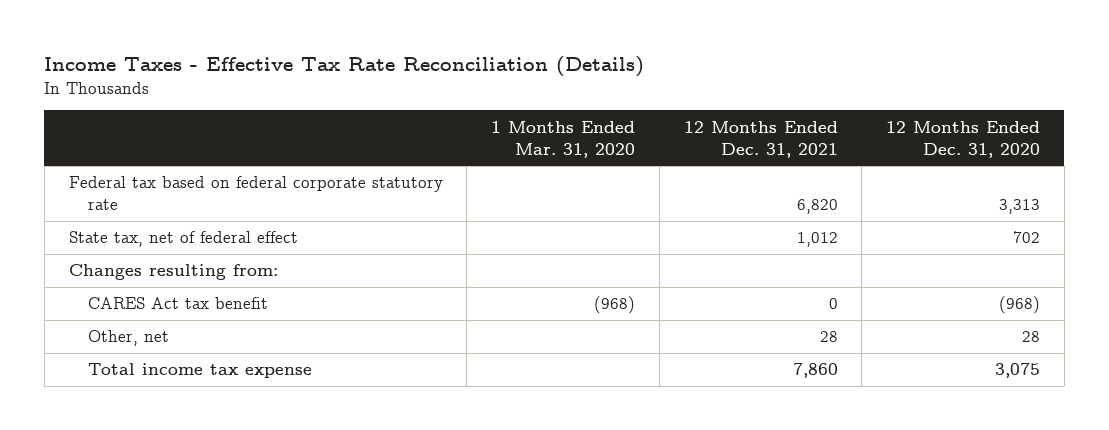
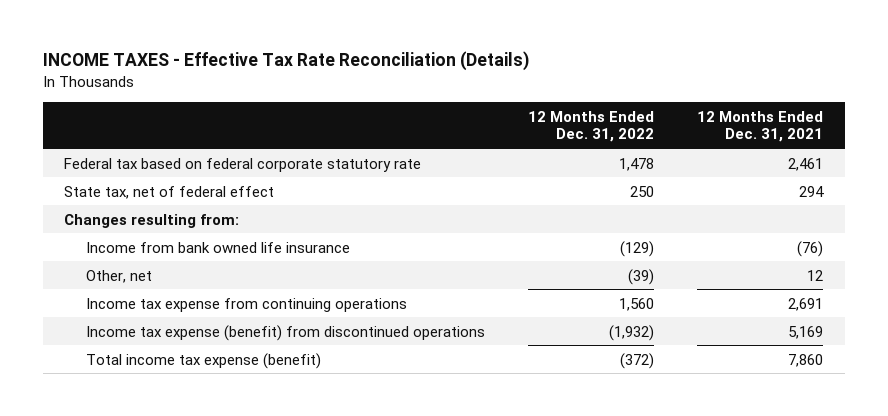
[44,55,645,77] Income Taxes - Effective Tax Rate Reconciliation (Details) -> [42,51,529,72] INCOME TAXES - Effective Tax Rate Reconciliation (Details)
[491,120,636,158] 1 Months Ended Mar. 31, 2020 -> none
[886,120,1041,158] 12 Months Ended Dec. 31, 2020 -> none
none -> [528,110,655,143] 12 Months Ended Dec. 31, 2022
[796,199,838,215] 6,820 -> [788,157,824,171] 2,461
[796,232,838,248] 1,012 -> [799,185,825,197] 294
[87,297,268,310] CARES Act tax benefit -> none
none -> [85,241,350,253] Income from bank owned life insurance
[819,331,838,343] 28 -> [807,269,824,281] 12
[87,363,312,379] Total income tax expense -> [85,297,407,312] Income tax expense from continuing operations
[792,363,838,379] 7,860 -> [788,297,824,311] 2,691
none -> [85,324,485,341] Income tax expense (benefit) from discontinued operations
none -> [85,352,321,369] Total income tax expense (benefit)

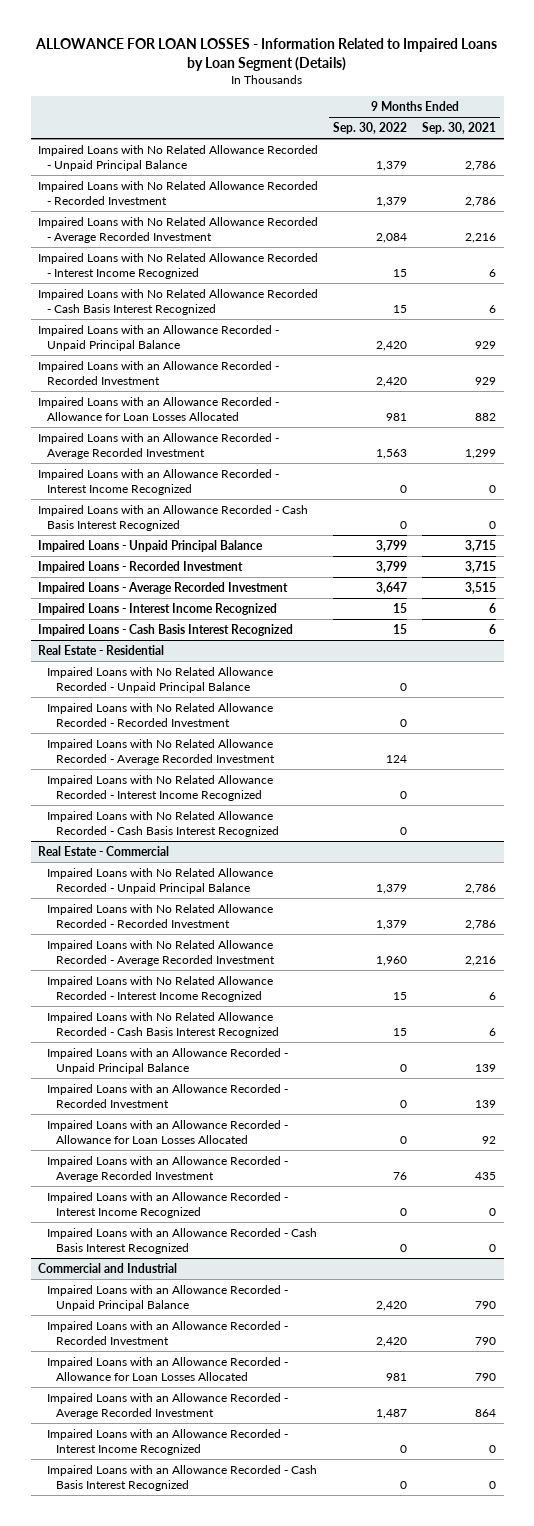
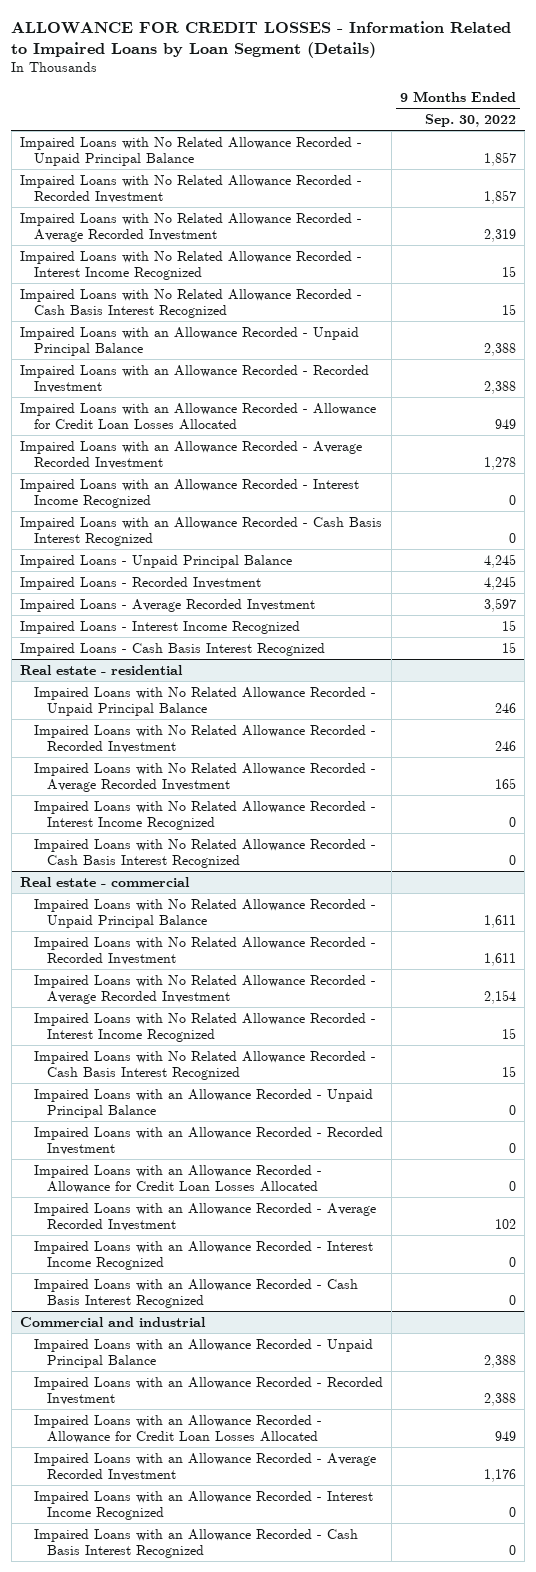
[35,38,498,71] ALLOWANCE FOR LOAN LOSSES - Information Related to Impaired Loans by Loan Segment (Details) -> [11,20,512,58] ALLOWANCE FOR CREDIT LOSSES - Information Related to Impaired Loans by Loan Segment (Details)
[422,122,497,135] Sep. 30, 2021 -> none
[376,160,408,171] 1,379 -> [484,151,517,166] 1,857
[376,196,408,207] 1,379 -> [484,189,517,204] 1,857
[376,232,408,243] 2,084 -> [484,228,517,242] 2,319
[376,340,408,351] 2,420 -> [484,342,517,356] 2,388
[376,376,408,387] 2,420 -> [484,380,517,394] 2,388
[38,396,280,421] Impaired Loans with an Allowance Recorded - Allowance for Loan Losses Allocated -> [20,402,377,430] Impaired Loans with an Allowance Recorded - Allowance for Credit Loan Losses Allocated
[386,412,408,421] 981 -> [495,418,517,429] 949
[376,448,408,459] 1,563 -> [484,456,517,470] 1,278
[376,539,408,552] 3,799 -> [484,553,517,568] 4,245
[376,560,408,573] 3,799 -> [484,575,517,590] 4,245
[376,581,408,594] 3,647 -> [484,597,517,612] 3,597
[38,644,165,655] Real Estate - Residential -> [20,664,184,675] Real estate - residential
[400,682,408,691] 0 -> [495,702,517,713] 246
[400,718,408,727] 0 -> [495,740,517,751] 246
[386,754,408,763] 124 -> [495,777,517,789] 165
[38,845,170,856] Real Estate - Commercial -> [20,876,191,887] Real estate - commercial
[376,883,408,894] 1,379 -> [484,914,517,928] 1,611
[376,919,408,930] 1,379 -> [484,952,517,966] 1,611
[376,955,408,966] 1,960 -> [484,989,517,1004] 2,154
[47,1119,289,1144] Impaired Loans with an Allowance Recorded - Allowance for Loan Losses Allocated -> [33,1164,322,1193] Impaired Loans with an Allowance Recorded - Allowance for Credit Loan Losses Allocated
[393,1171,408,1180] 76 -> [495,1218,517,1229] 102
[38,1262,178,1273] Commercial and Industrial -> [20,1316,207,1327] Commercial and industrial
[376,1300,408,1311] 2,420 -> [484,1354,517,1368] 2,388
[376,1336,408,1347] 2,420 -> [484,1392,517,1406] 2,388
[47,1356,289,1381] Impaired Loans with an Allowance Recorded - Allowance for Loan Losses Allocated -> [33,1414,322,1443] Impaired Loans with an Allowance Recorded - Allowance for Credit Loan Losses Allocated
[386,1372,408,1381] 981 -> [495,1430,517,1441] 949
[376,1408,408,1419] 1,487 -> [484,1468,517,1482] 1,176

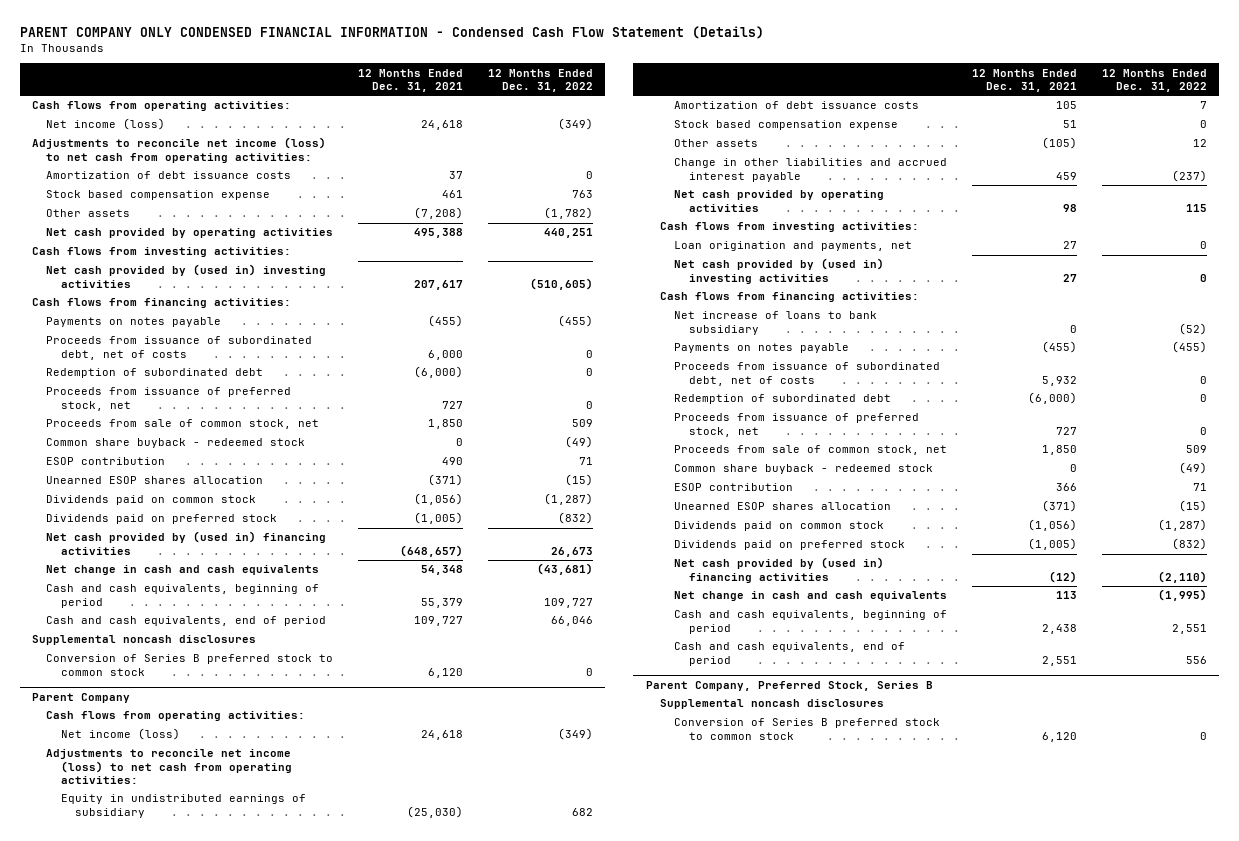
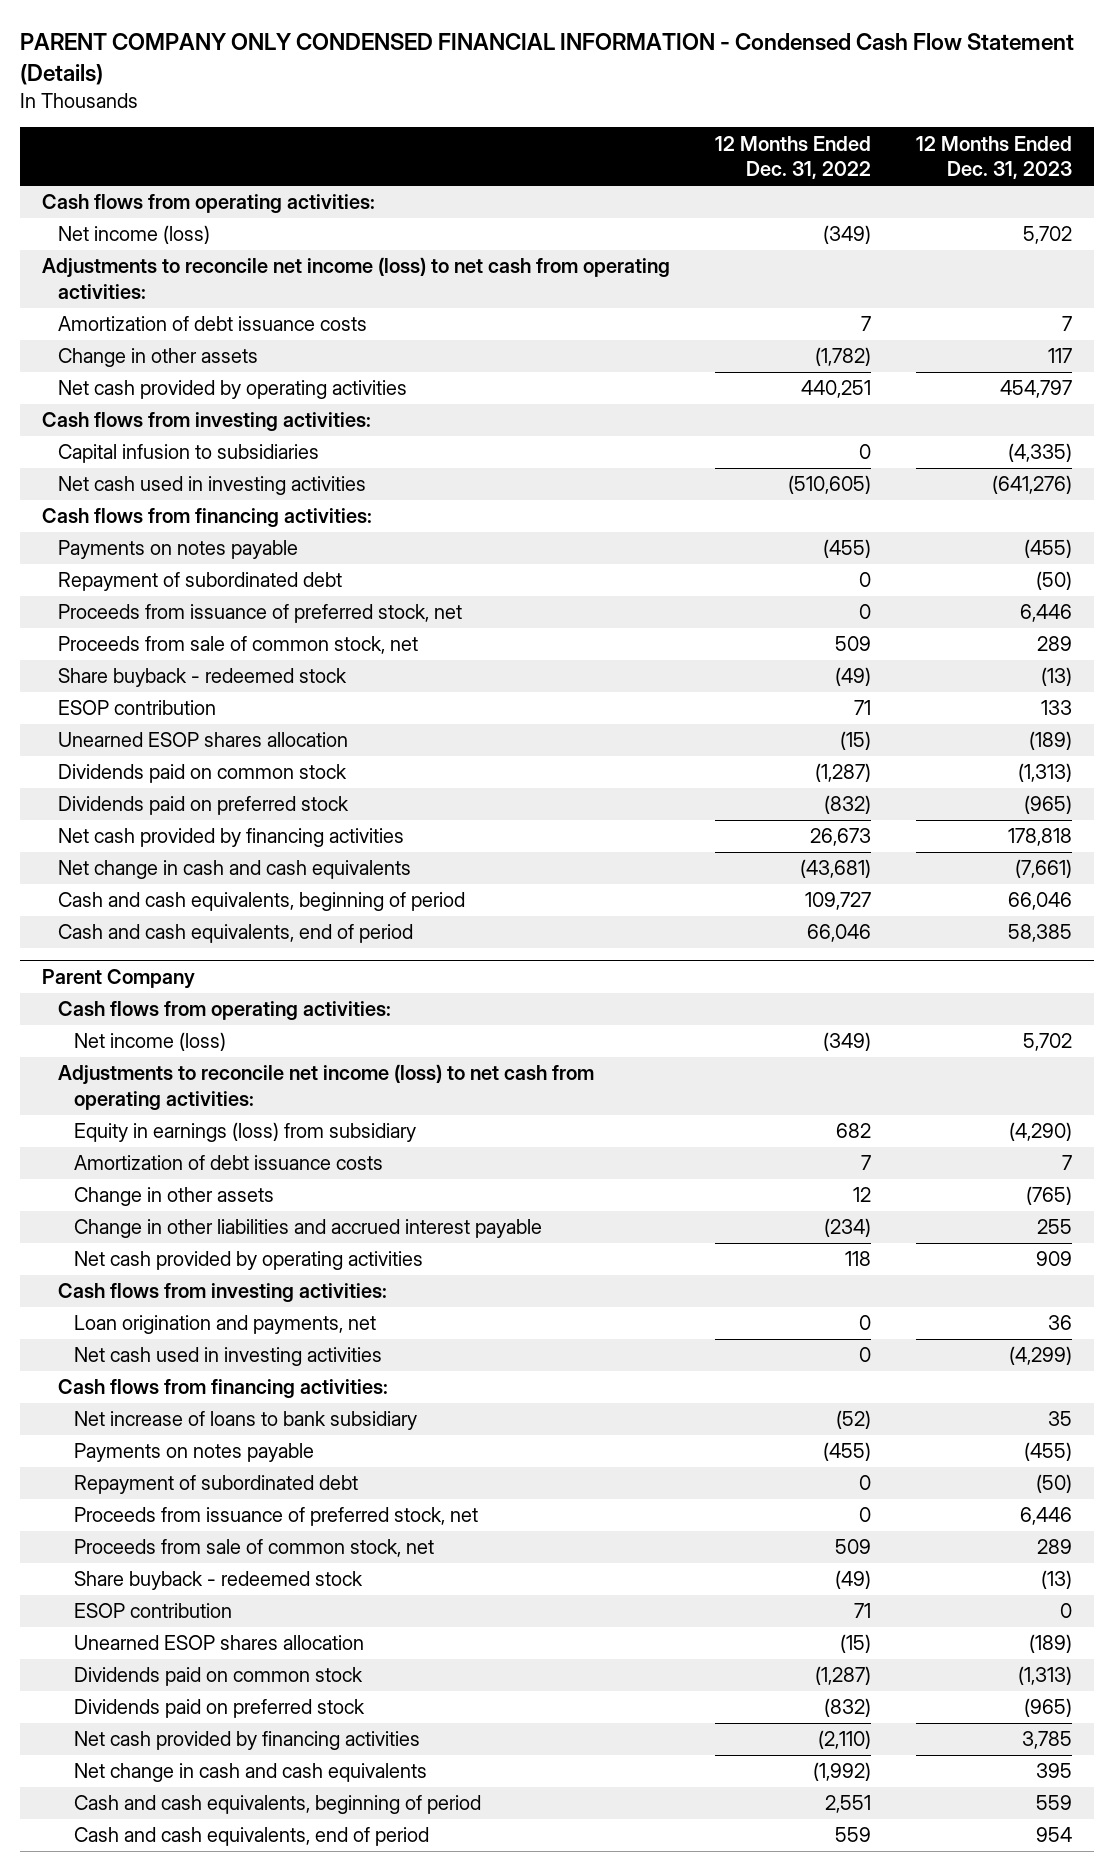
[358,68,464,93] 12 Months Ended Dec. 31, 2021 -> none
none -> [915,135,1072,180] 12 Months Ended Dec. 31, 2023
[46,190,271,201] Stock based compensation expense -> none
[585,171,593,180] 0 -> [860,316,871,332] 7
[46,209,131,218] Other assets -> [58,348,259,368] Change in other assets
none -> [58,444,320,464] Capital infusion to subsidiaries
[46,264,327,288] Net cash provided by (used in) investing activities -> [58,476,367,496] Net cash used in investing activities
[46,336,313,360] Proceeds from issuance of subordinated debt, net of costs -> none
[46,368,264,379] Redemption of subordinated debt -> [58,572,343,592] Repayment of subordinated debt
[46,438,306,449] Common share buyback - redeemed stock -> [58,668,348,688] Share buyback - redeemed stock
[46,531,327,555] Net cash provided by (used in) financing activities -> [58,828,405,848] Net cash provided by financing activities
[31,635,256,646] Supplemental noncash disclosures -> none
[46,654,334,676] Conversion of Series B preferred stock to common stock -> none
[60,794,306,818] Equity in undistributed earnings of subsidiary -> [74,1122,417,1143] Equity in earnings (loss) from subsidiary
[674,120,899,131] Stock based compensation expense -> none
[674,139,759,148] Other assets -> [74,1187,275,1207] Change in other assets
[1171,169,1207,182] (237) -> [823,1218,871,1238] (234)
[1185,203,1207,212] 115 -> [844,1251,871,1267] 118
[674,258,885,284] Net cash provided by (used in) investing activities -> [74,1347,383,1367] Net cash used in investing activities
[674,362,941,386] Proceeds from issuance of subordinated debt, net of costs -> none
[674,394,892,405] Redemption of subordinated debt -> [74,1475,359,1495] Repayment of subordinated debt
[674,464,934,475] Common share buyback - redeemed stock -> [74,1571,364,1591] Share buyback - redeemed stock
[674,557,885,583] Net cash provided by (used in) financing activities -> [74,1731,421,1751] Net cash provided by financing activities
[1157,589,1207,602] (1,995) -> [812,1762,871,1782] (1,992)
[645,681,933,692] Parent Company, Preferred Stock, Series B -> none
[659,699,884,710] Supplemental noncash disclosures -> none
[674,718,941,740] Conversion of Series B preferred stock to common stock -> none
[1185,655,1207,664] 556 -> [834,1827,871,1843] 559

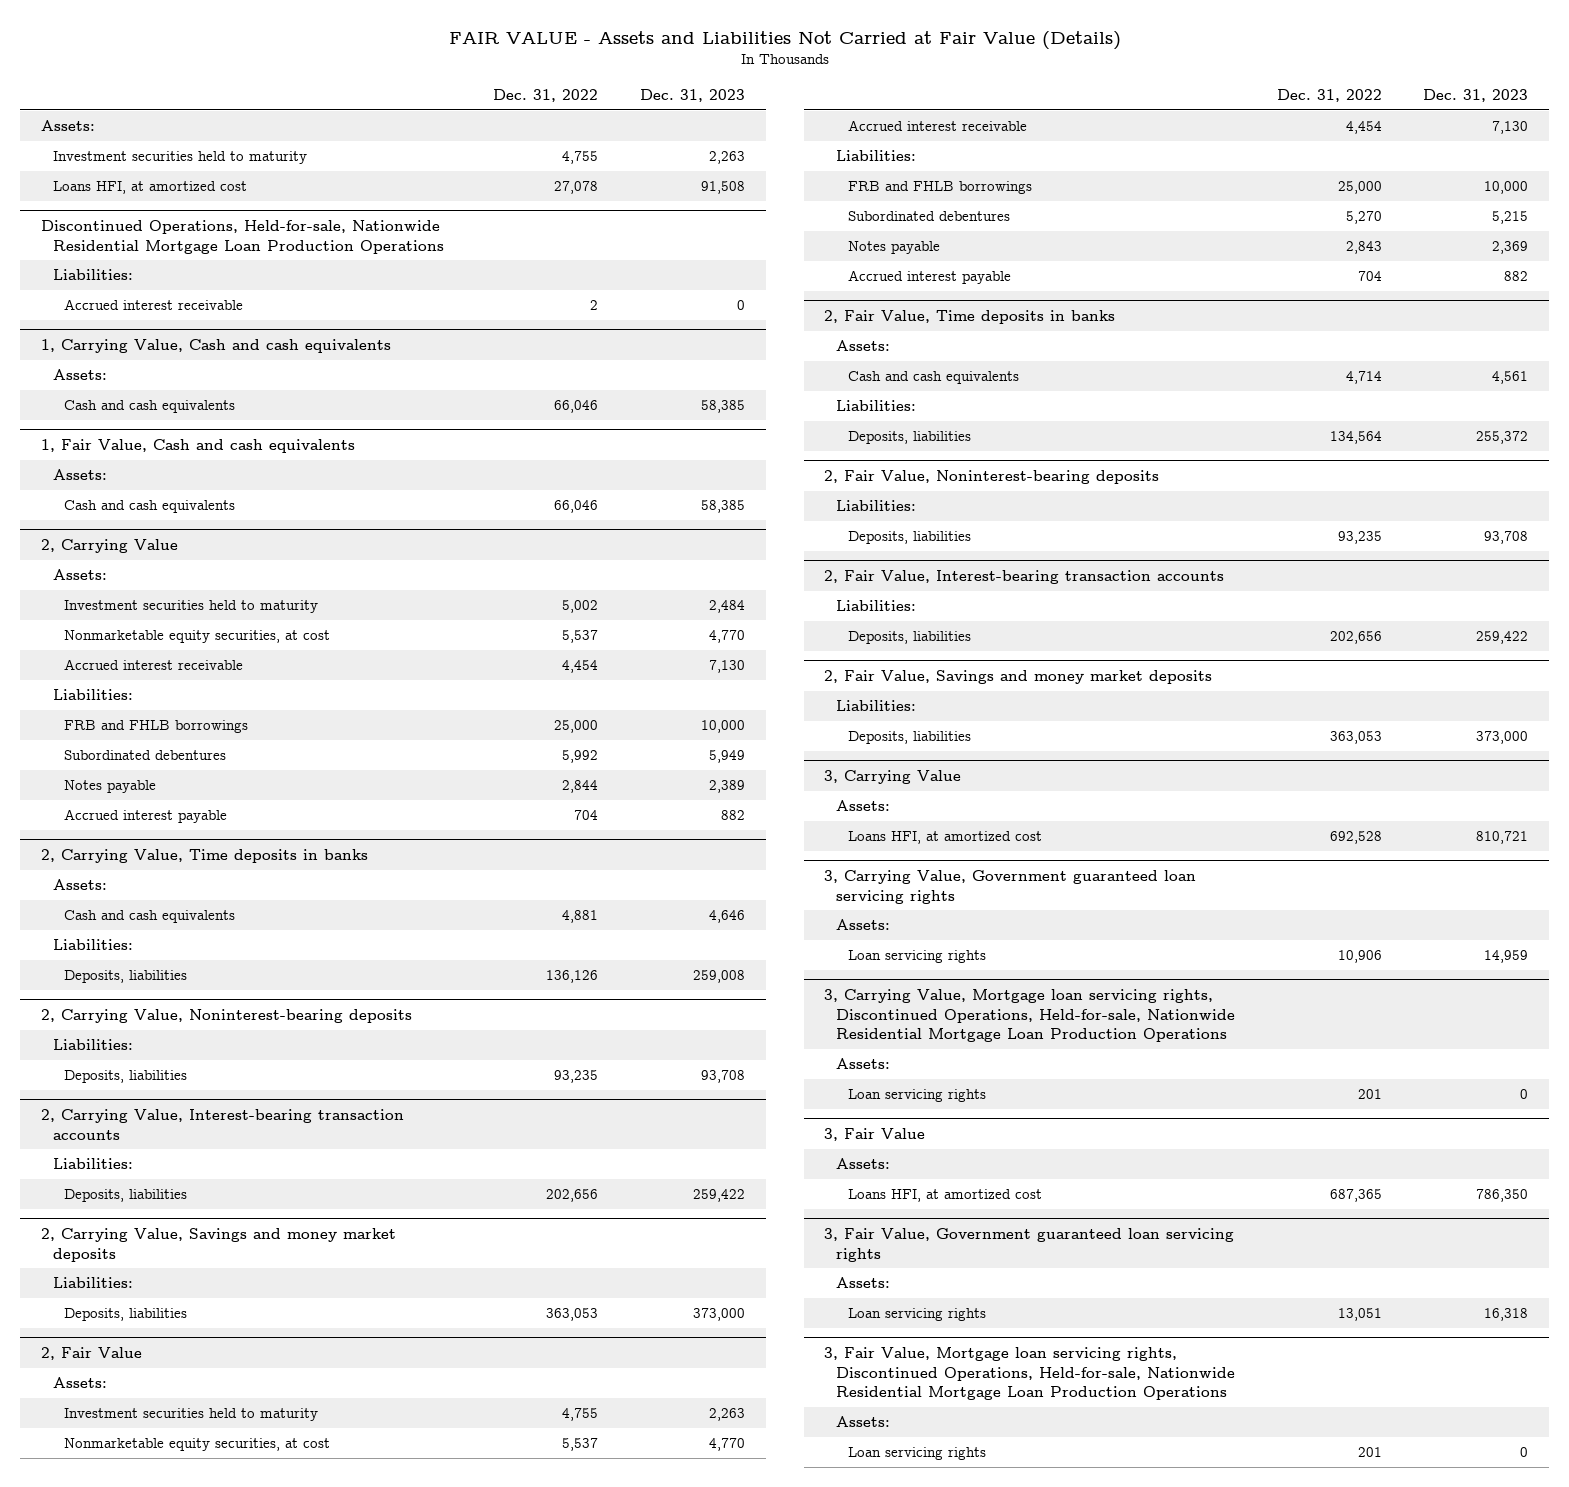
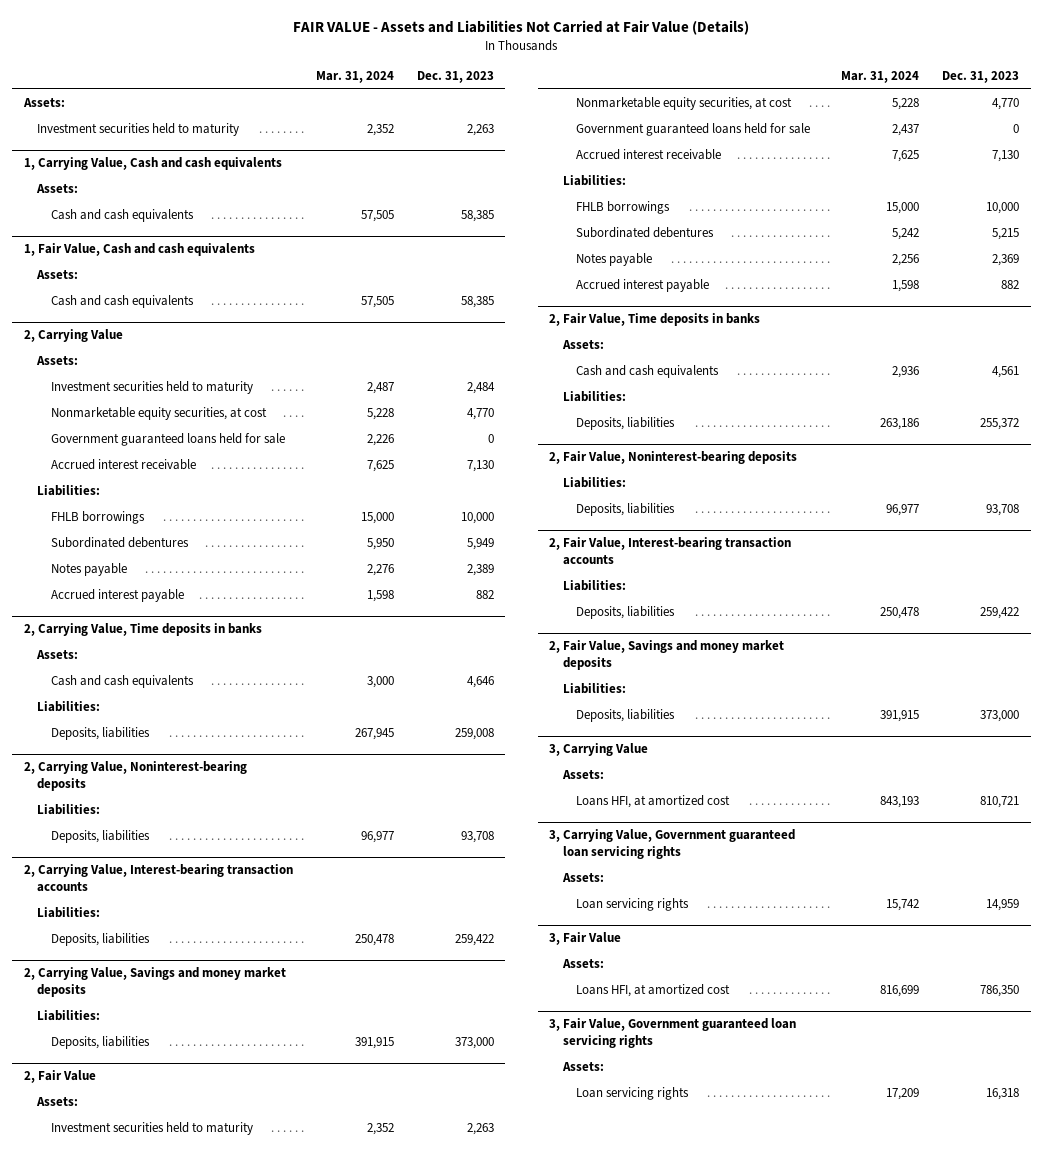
[493,88,599,102] Dec. 31, 2022 -> none
none -> [315,71,394,84] Mar. 31, 2024
[52,181,247,195] Loans HFI, at amortized cost -> none
[40,220,444,254] Discontinued Operations, Held-for-sale, Nationwide Residential Mortgage Loan Production Operations -> none
[52,269,133,281] Liabilities: -> none
[64,299,244,311] Accrued interest receivable -> none
none -> [50,433,285,447] Government guaranteed loans held for sale
[64,720,249,734] FRB and FHLB borrowings -> [50,511,145,525] FHLB borrowings
none -> [576,123,811,137] Government guaranteed loans held for sale
[847,181,1032,195] FRB and FHLB borrowings -> [576,201,671,215] FHLB borrowings
[824,989,1235,1042] 3, Carrying Value, Mortgage loan servicing rights, Discontinued Operations, Held-for-sale, Nationwide Residential Mortgage Loan Production Operations -> none
[835,1058,890,1070] Assets: -> none
[847,1089,986,1103] Loan servicing rights -> none
[824,1347,1235,1400] 3, Fair Value, Mortgage loan servicing rights, Discontinued Operations, Held-for-sale, Nationwide Residential Mortgage Loan Production Operations -> none
[835,1416,890,1428] Assets: -> none
[847,1447,986,1461] Loan servicing rights -> none

